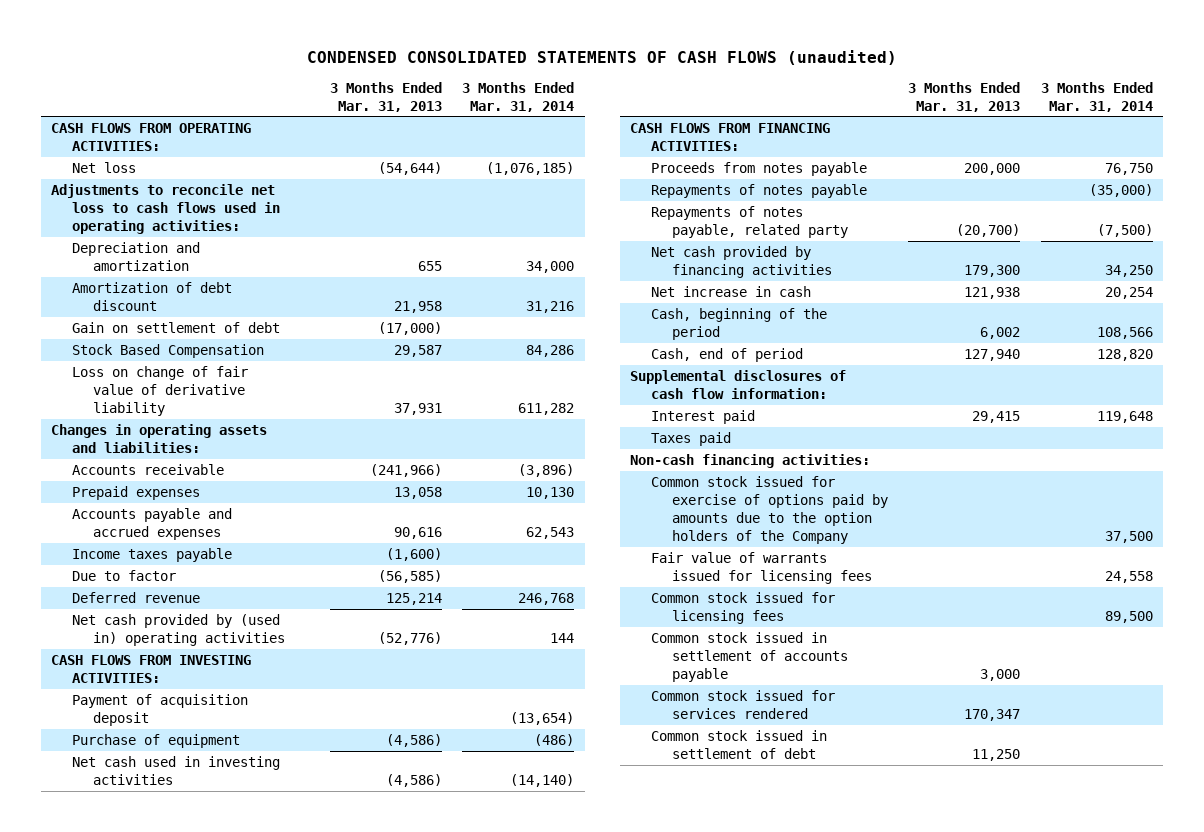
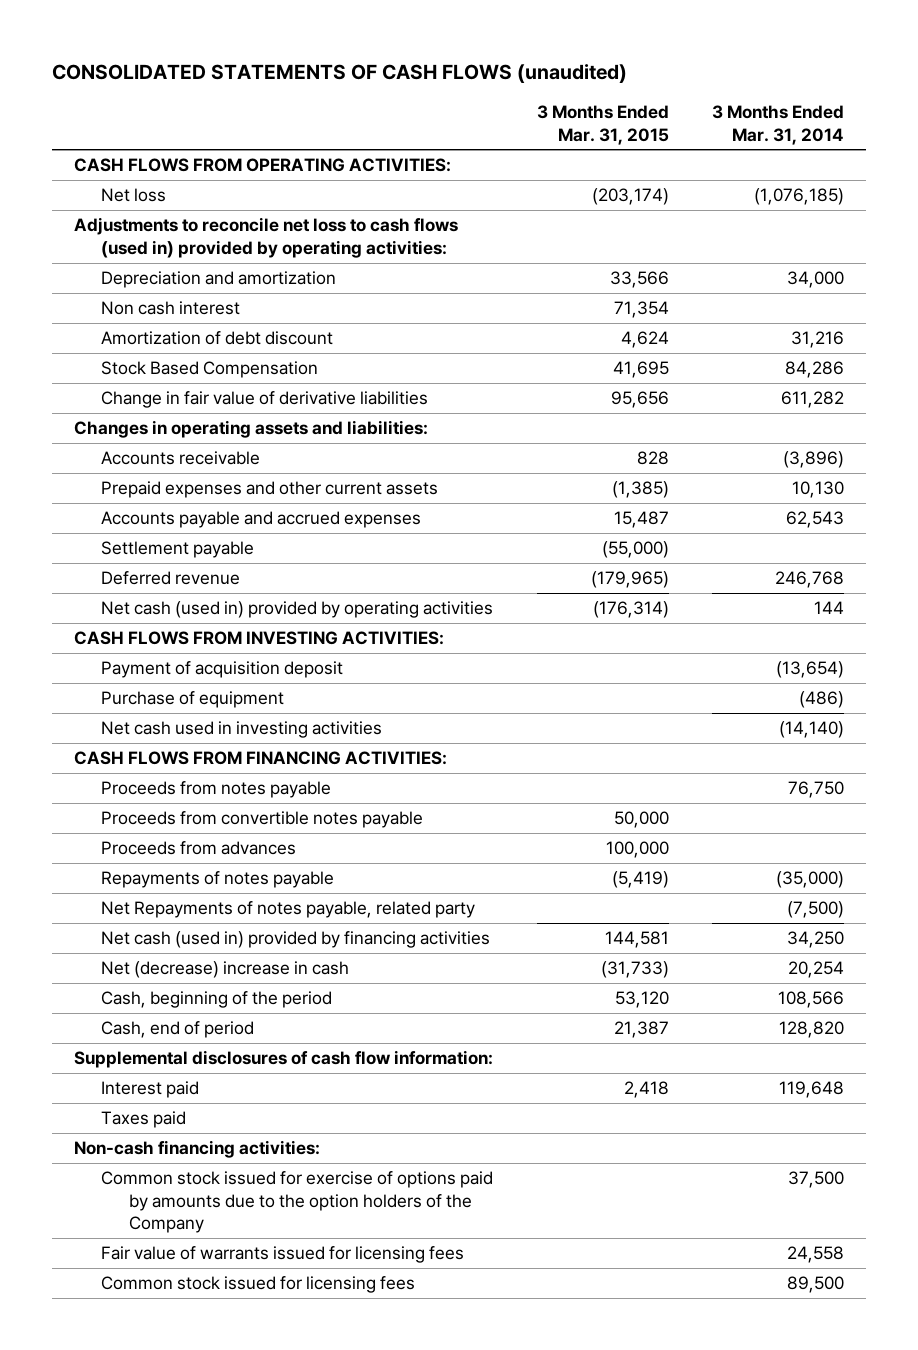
[307,49,898,65] CONDENSED CONSOLIDATED STATEMENTS OF CASH FLOWS (unaudited) -> [52,64,628,84] CONSOLIDATED STATEMENTS OF CASH FLOWS (unaudited)
[329,81,442,112] 3 Months Ended Mar. 31, 2013 -> none
none -> [536,104,669,145] 3 Months Ended Mar. 31, 2015
[51,183,281,234] Adjustments to reconcile net loss to cash flows used in operating activities: -> [73,217,458,258] Adjustments to reconcile net loss to cash flows (used in) provided by operating activities:
none -> [101,301,241,316] Non cash interest
[72,321,281,333] Gain on settlement of debt -> none
[72,365,249,416] Loss on change of fair value of derivative liability -> [101,391,429,409] Change in fair value of derivative liabilities
[72,485,201,500] Prepaid expenses -> [101,481,439,499] Prepaid expenses and other current assets
[72,547,233,562] Income taxes payable -> none
[72,569,177,581] Due to factor -> none
none -> [101,541,255,559] Settlement payable
[72,613,286,646] Net cash provided by (used in) operating activities -> [101,601,494,619] Net cash (used in) provided by operating activities
none -> [101,811,424,829] Proceeds from convertible notes payable
none -> [101,841,297,856] Proceeds from advances
[650,205,848,238] Repayments of notes payable, related party -> [101,901,476,919] Net Repayments of notes payable, related party
[650,245,832,278] Net cash provided by financing activities -> [101,931,491,949] Net cash (used in) provided by financing activities
[650,285,811,297] Net increase in cash -> [101,961,350,979] Net (decrease) increase in cash
[650,631,848,682] Common stock issued in settlement of accounts payable -> none
[650,689,835,719] Common stock issued for services rendered -> none
[650,729,827,759] Common stock issued in settlement of debt -> none

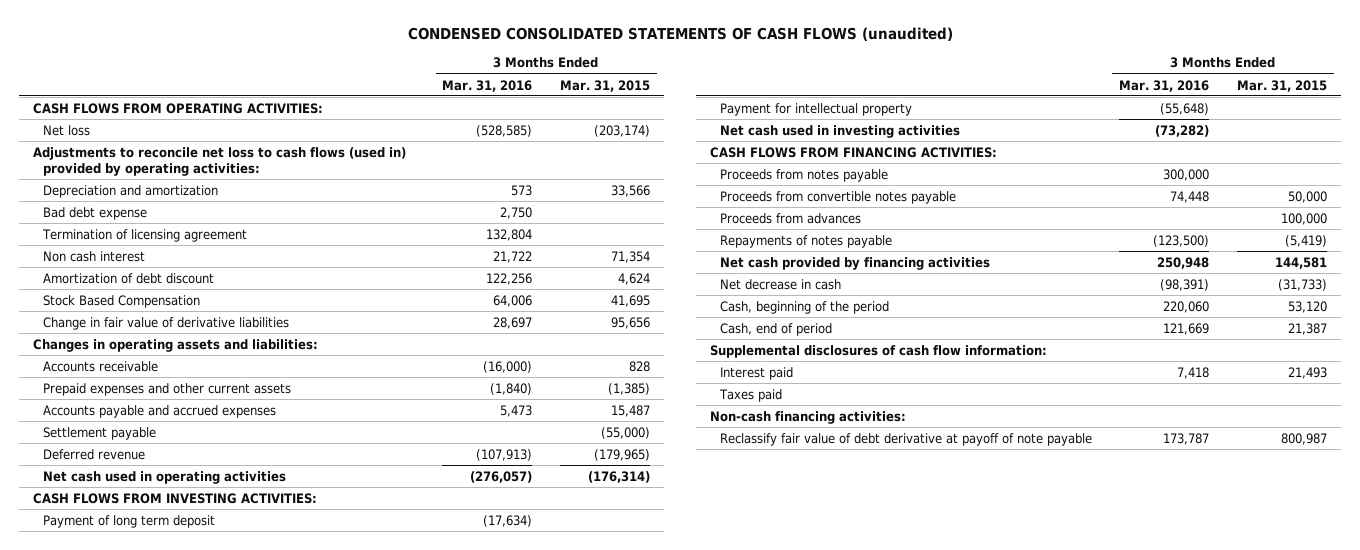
[52,64,628,84] CONSOLIDATED STATEMENTS OF CASH FLOWS (unaudited) -> [408,26,954,41] CONDENSED CONSOLIDATED STATEMENTS OF CASH FLOWS (unaudited)
[712,104,845,145] 3 Months Ended Mar. 31, 2014 -> none
none -> [442,79,533,92] Mar. 31, 2016
none -> [42,206,147,220] Bad debt expense
none -> [41,228,247,242] Termination of licensing agreement
[101,601,494,619] Net cash (used in) provided by operating activities -> [42,470,286,484] Net cash used in operating activities
[101,661,344,679] Payment of acquisition deposit -> [42,514,215,528] Payment of long term deposit
[101,691,285,709] Purchase of equipment -> [719,102,912,116] Payment for intellectual property
[101,901,476,919] Net Repayments of notes payable, related party -> none
[101,931,491,949] Net cash (used in) provided by financing activities -> [719,256,990,270] Net cash provided by financing activities
[101,961,350,979] Net (decrease) increase in cash -> [719,278,841,290] Net decrease in cash
[623,1081,669,1099] 2,418 -> [1288,366,1328,379] 21,493
[101,1171,494,1234] Common stock issued for exercise of options paid by amounts due to the option holders of the Company -> none
[101,1246,465,1264] Fair value of warrants issued for licensing fees -> none
[101,1276,416,1294] Common stock issued for licensing fees -> none
none -> [719,432,1092,446] Reclassify fair value of debt derivative at payoff of note payable

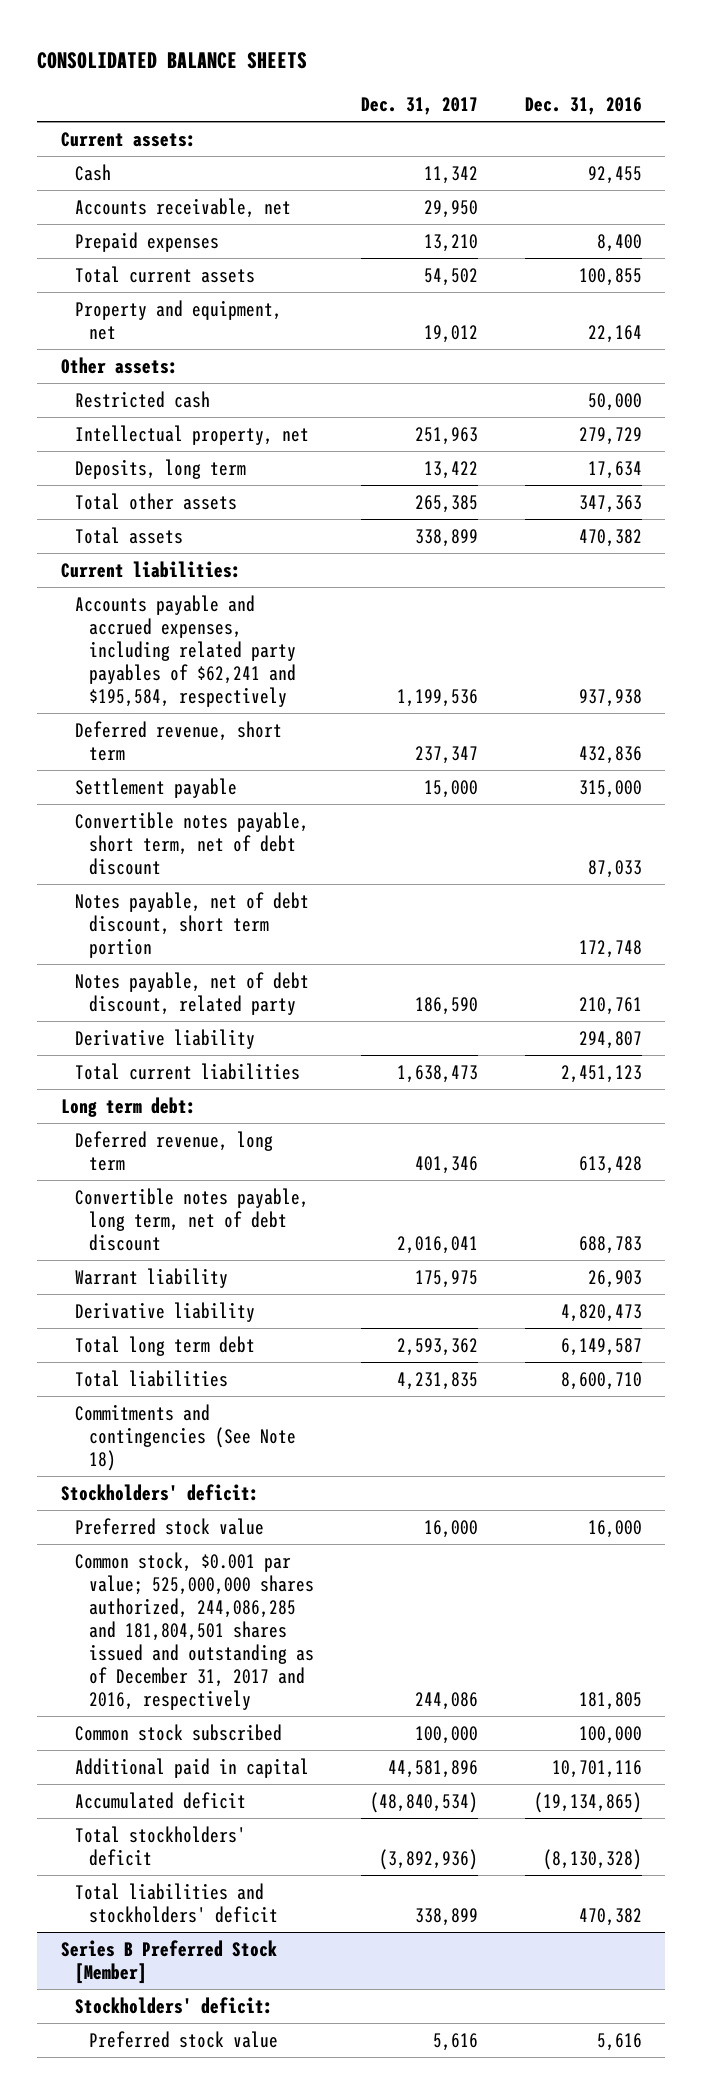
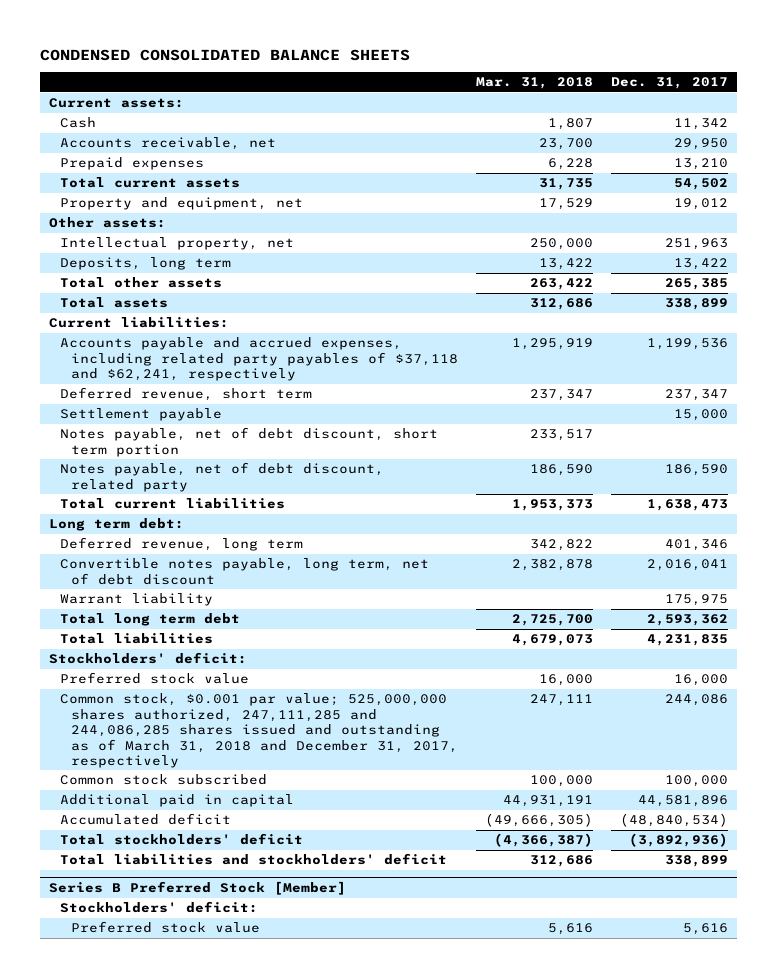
[37,51,308,69] CONSOLIDATED BALANCE SHEETS -> [40,48,411,61] CONDENSED CONSOLIDATED BALANCE SHEETS
[524,97,642,116] Dec. 31, 2016 -> none
none -> [476,77,594,90] Mar. 31, 2018
[74,390,210,408] Restricted cash -> none
[74,594,297,707] Accounts payable and accrued expenses, including related party payables of $62,241 and $195,584, respectively -> [60,337,459,382] Accounts payable and accrued expenses, including related party payables of $37,118 and $62,241, respectively
[74,811,309,875] Convertible notes payable, short term, net of debt discount -> none
[74,1028,255,1049] Derivative liability -> none
[74,1301,255,1322] Derivative liability -> none
[74,1403,297,1471] Commitments and contingencies (See Note 18) -> none
[74,1551,315,1710] Common stock, $0.001 par value; 525,000,000 shares authorized, 244,086,285 and 181,804,501 shares issued and outstanding as of December 31, 2017 and 2016, respectively -> [60,693,459,768] Common stock, $0.001 par value; 525,000,000 shares authorized, 247,111,285 and 244,086,285 shares issued and outstanding as of March 31, 2018 and December 31, 2017, respectively

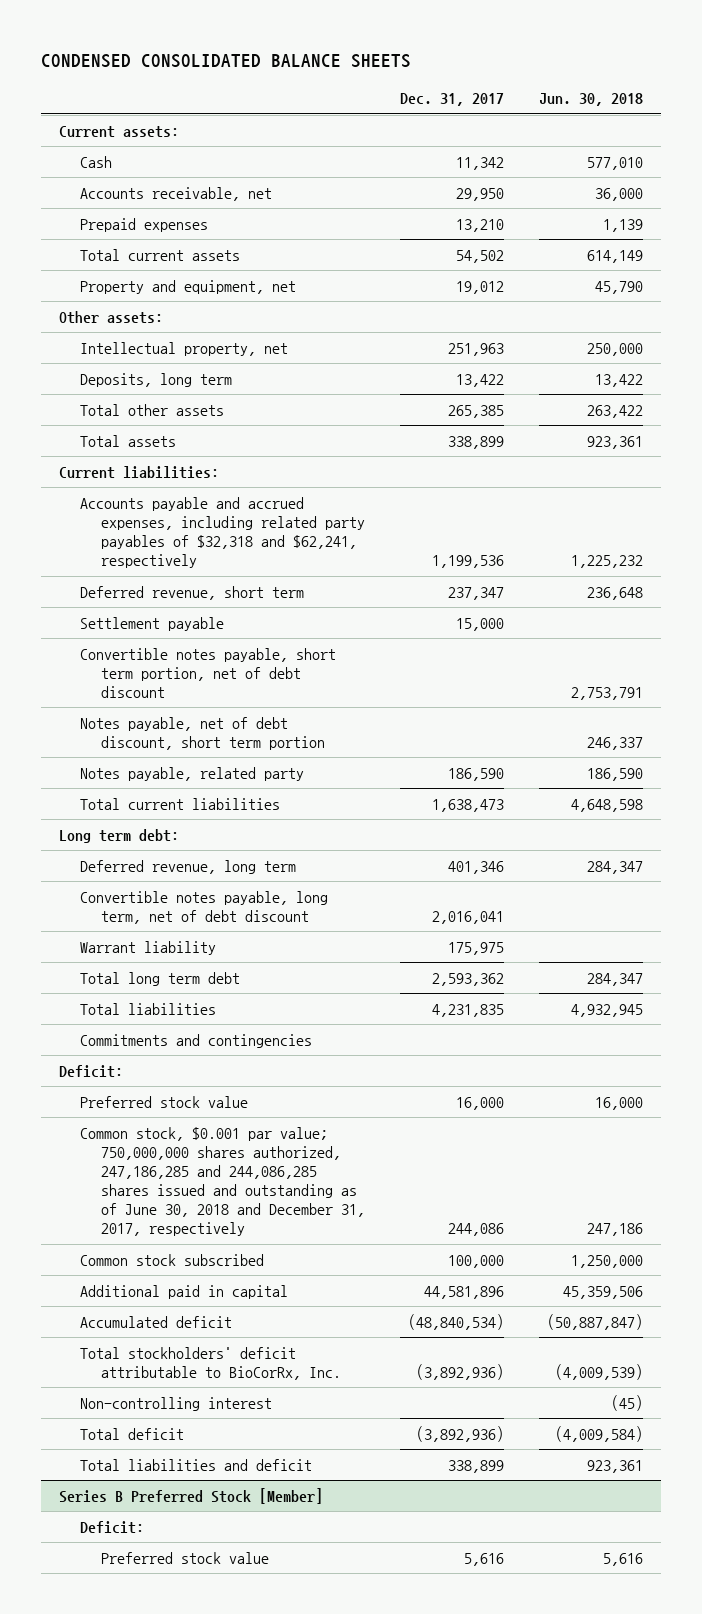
[476,77,594,90] Mar. 31, 2018 -> none
none -> [539,93,644,107] Jun. 30, 2018
[60,337,459,382] Accounts payable and accrued expenses, including related party payables of $37,118 and $62,241, respectively -> [80,496,366,569] Accounts payable and accrued expenses, including related party payables of $32,318 and $62,241, respectively
none -> [80,647,337,699] Convertible notes payable, short term portion, net of debt discount
[60,462,385,492] Notes payable, net of debt discount, related party -> [80,766,305,781] Notes payable, related party
none -> [80,1033,313,1048] Commitments and contingencies
[49,652,248,665] Stockholders' deficit: -> [58,1064,123,1078] Deficit:
[60,693,459,768] Common stock, $0.001 par value; 525,000,000 shares authorized, 247,111,285 and 244,086,285 shares issued and outstanding as of March 31, 2018 and December 31, 2017, respectively -> [80,1126,366,1237] Common stock, $0.001 par value; 750,000,000 shares authorized, 247,186,285 and 244,086,285 shares issued and outstanding as of June 30, 2018 and December 31, 2017, respectively
none -> [80,1346,342,1380] Total stockholders' deficit attributable to BioCorRx, Inc.
none -> [80,1396,273,1411] Non-controlling interest
[60,833,304,846] Total stockholders' deficit -> [80,1427,185,1440] Total deficit
[60,853,448,866] Total liabilities and stockholders' deficit -> [80,1458,313,1471] Total liabilities and deficit
[60,901,259,914] Stockholders' deficit: -> [80,1520,145,1534] Deficit:

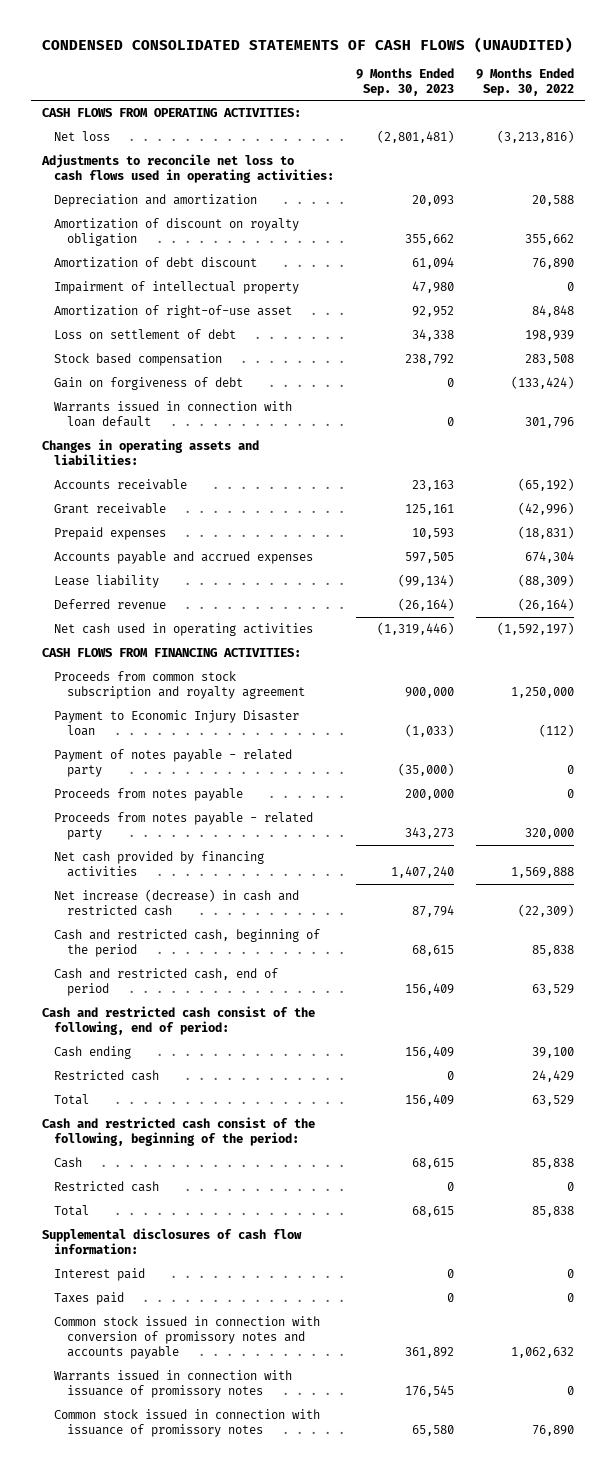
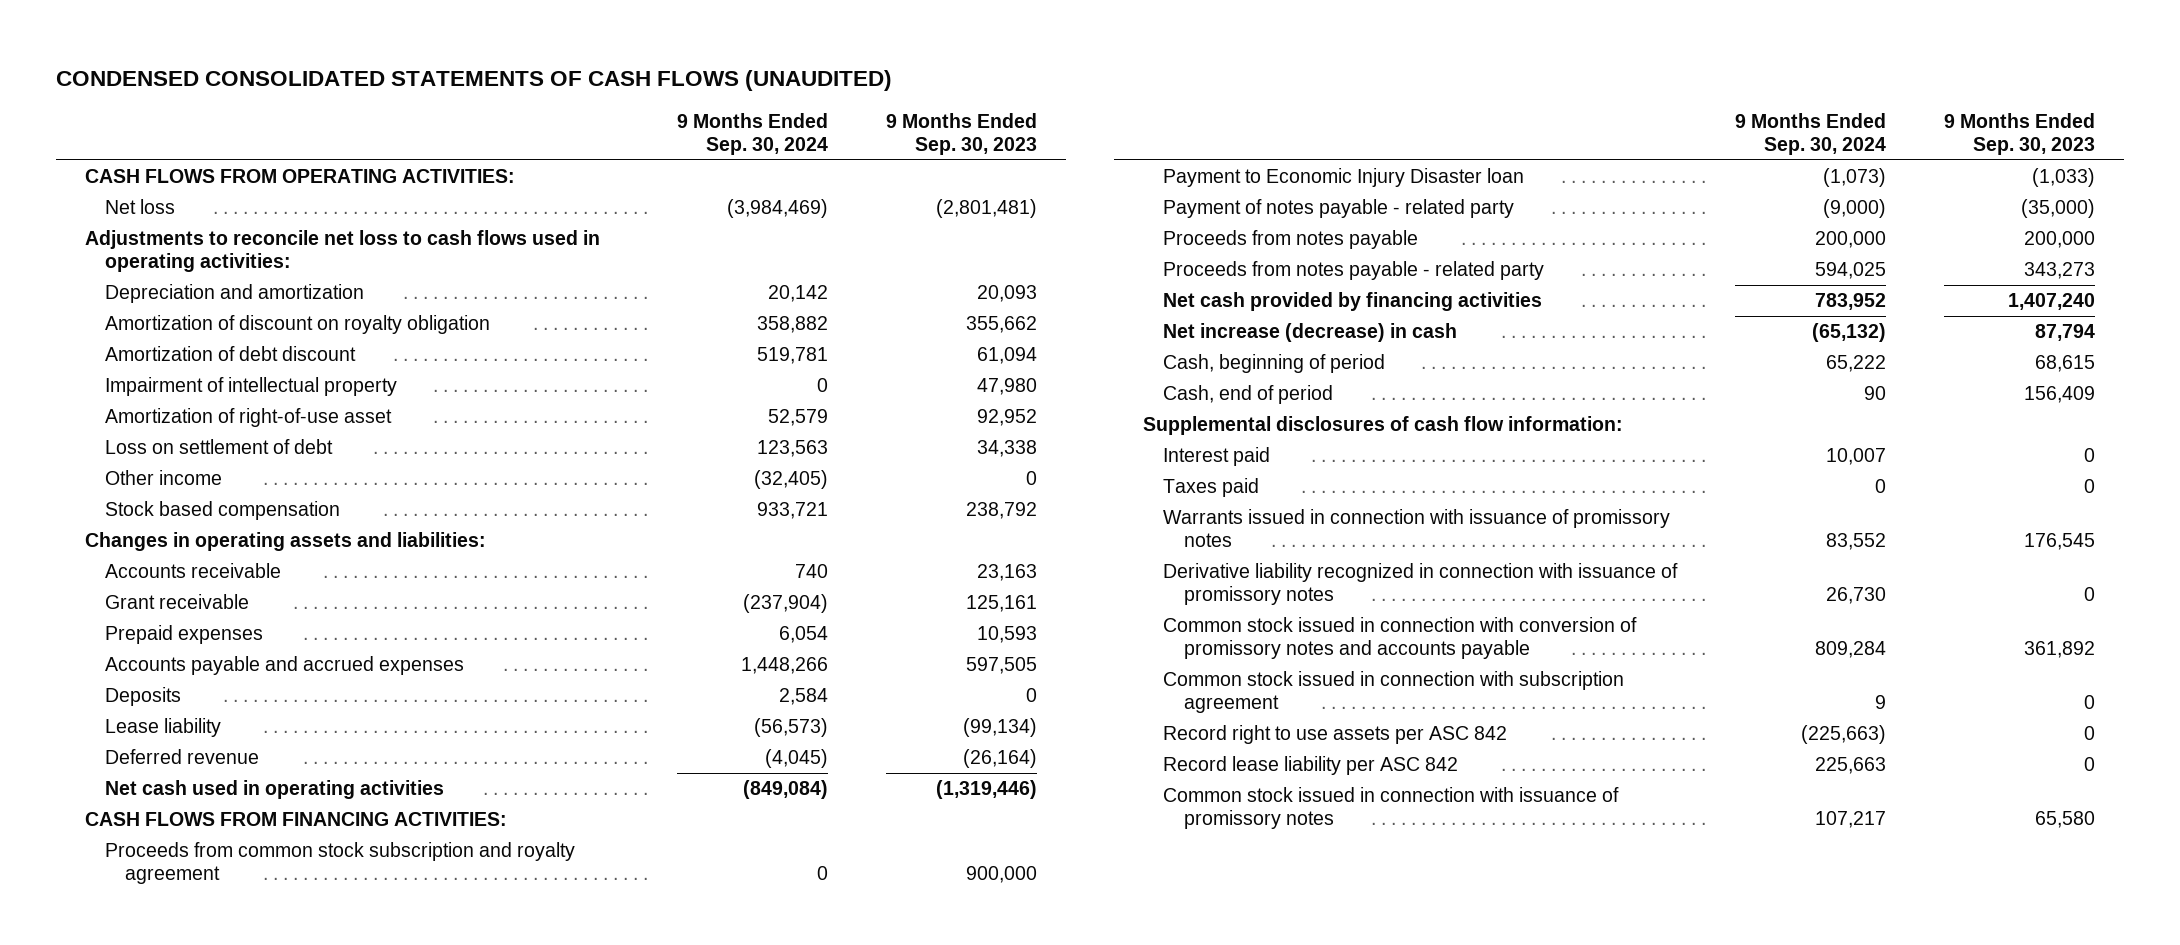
[476,67,575,96] 9 Months Ended Sep. 30, 2022 -> none
none -> [676,113,828,156] 9 Months Ended Sep. 30, 2024
none -> [105,470,223,486] Other income
[54,377,244,391] Gain on forgiveness of debt -> none
[54,401,293,428] Warrants issued in connection with loan default -> none
none -> [105,687,182,707] Deposits
[41,1006,315,1036] Cash and restricted cash consist of the following, end of period: -> none
[54,1046,132,1060] Cash ending -> none
[54,1070,160,1082] Restricted cash -> none
[54,1094,90,1106] Total -> none
[41,1117,315,1147] Cash and restricted cash consist of the following, beginning of the period: -> none
[54,1157,83,1169] Cash -> none
[54,1181,160,1193] Restricted cash -> none
[54,1205,90,1217] Total -> none
[54,889,300,917] Net increase (decrease) in cash and restricted cash -> [1163,323,1458,343] Net increase (decrease) in cash
[54,929,321,958] Cash and restricted cash, beginning of the period -> [1163,354,1386,374] Cash, beginning of period
[54,968,279,997] Cash and restricted cash, end of period -> [1163,385,1334,405] Cash, end of period
none -> [1163,563,1679,606] Derivative liability recognized in connection with issuance of promissory notes
[54,1316,321,1359] Common stock issued in connection with conversion of promissory notes and accounts payable -> [1163,617,1638,660] Common stock issued in connection with conversion of promissory notes and accounts payable
none -> [1163,671,1625,714] Common stock issued in connection with subscription agreement
none -> [1163,725,1508,745] Record right to use assets per ASC 842
none -> [1163,756,1459,776] Record lease liability per ASC 842

